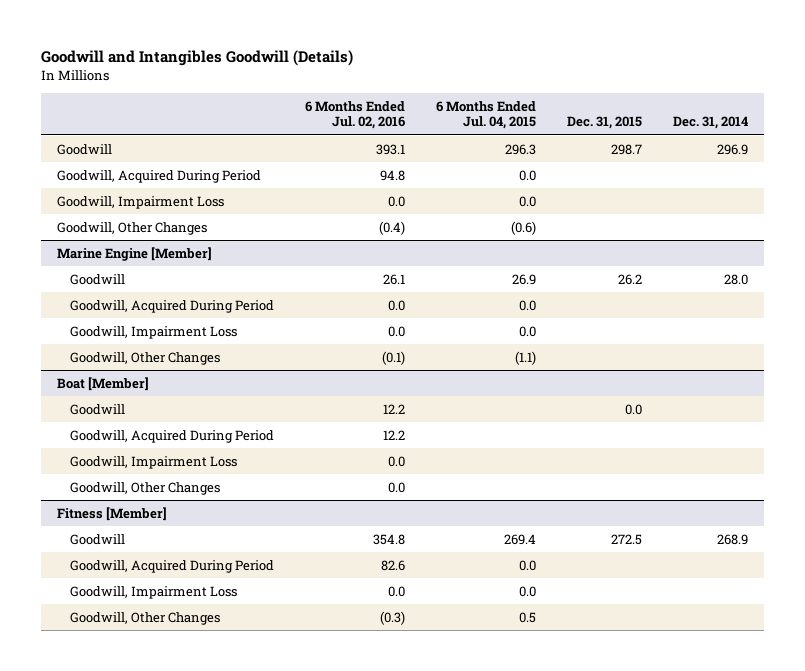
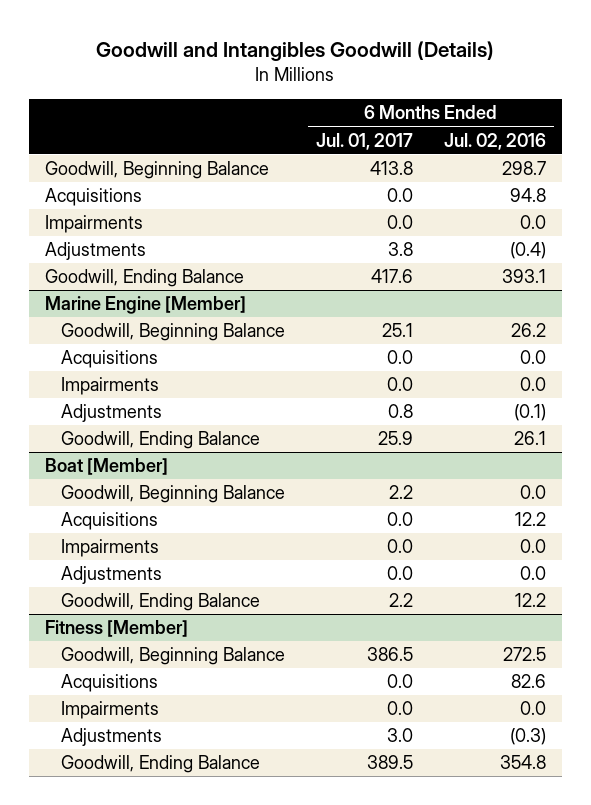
[435,100,536,130] 6 Months Ended Jul. 04, 2015 -> none
[567,116,643,130] Dec. 31, 2015 -> none
[673,116,749,130] Dec. 31, 2014 -> none
none -> [315,132,413,150] Jul. 01, 2017
[56,143,112,155] Goodwill -> [44,161,269,180] Goodwill, Beginning Balance
[375,143,405,155] 393.1 -> [502,161,547,176] 298.7
[56,169,261,183] Goodwill, Acquired During Period -> [44,188,142,207] Acquisitions
[56,195,224,209] Goodwill, Impairment Loss -> [44,215,143,234] Impairments
[56,221,207,235] Goodwill, Other Changes -> [44,242,146,261] Adjustments
none -> [44,269,244,288] Goodwill, Ending Balance
[69,273,125,285] Goodwill -> [60,323,285,342] Goodwill, Beginning Balance
[382,273,405,285] 26.1 -> [511,323,547,338] 26.2
[69,299,274,313] Goodwill, Acquired During Period -> [60,350,158,369] Acquisitions
[69,325,237,339] Goodwill, Impairment Loss -> [60,377,159,396] Impairments
[69,351,220,365] Goodwill, Other Changes -> [60,404,162,423] Adjustments
none -> [60,431,260,450] Goodwill, Ending Balance
[69,403,125,415] Goodwill -> [60,485,285,504] Goodwill, Beginning Balance
[382,403,405,414] 12.2 -> [520,485,547,500] 0.0
[69,429,274,443] Goodwill, Acquired During Period -> [60,512,158,531] Acquisitions
[69,455,237,469] Goodwill, Impairment Loss -> [60,539,159,558] Impairments
[69,481,220,495] Goodwill, Other Changes -> [60,566,162,585] Adjustments
none -> [60,593,260,612] Goodwill, Ending Balance
[69,533,125,545] Goodwill -> [60,647,285,666] Goodwill, Beginning Balance
[372,533,405,545] 354.8 -> [503,647,547,662] 272.5
[69,559,274,573] Goodwill, Acquired During Period -> [60,674,158,693] Acquisitions
[69,585,237,599] Goodwill, Impairment Loss -> [60,701,159,720] Impairments
[69,611,220,625] Goodwill, Other Changes -> [60,728,162,747] Adjustments
none -> [60,755,260,774] Goodwill, Ending Balance

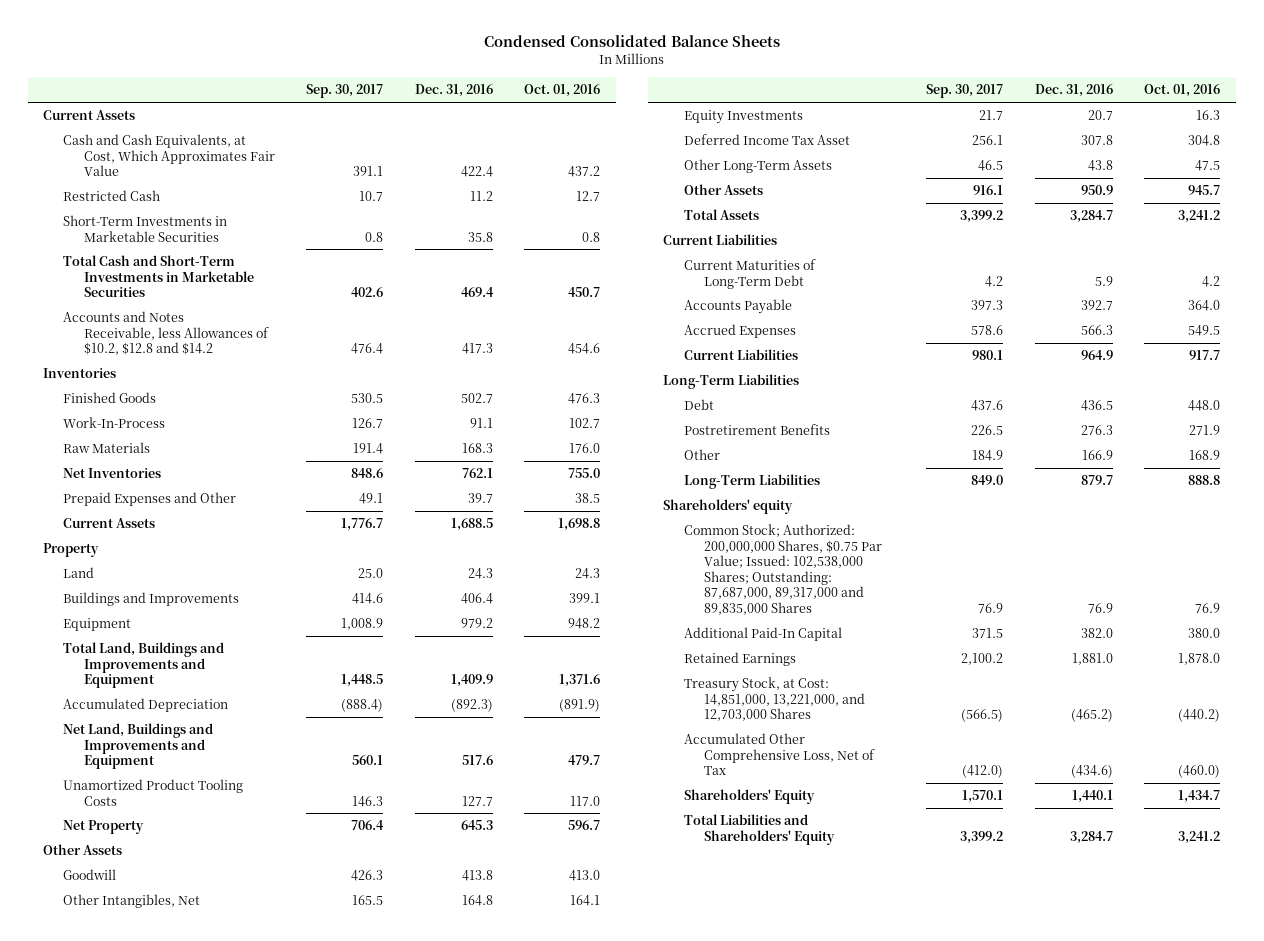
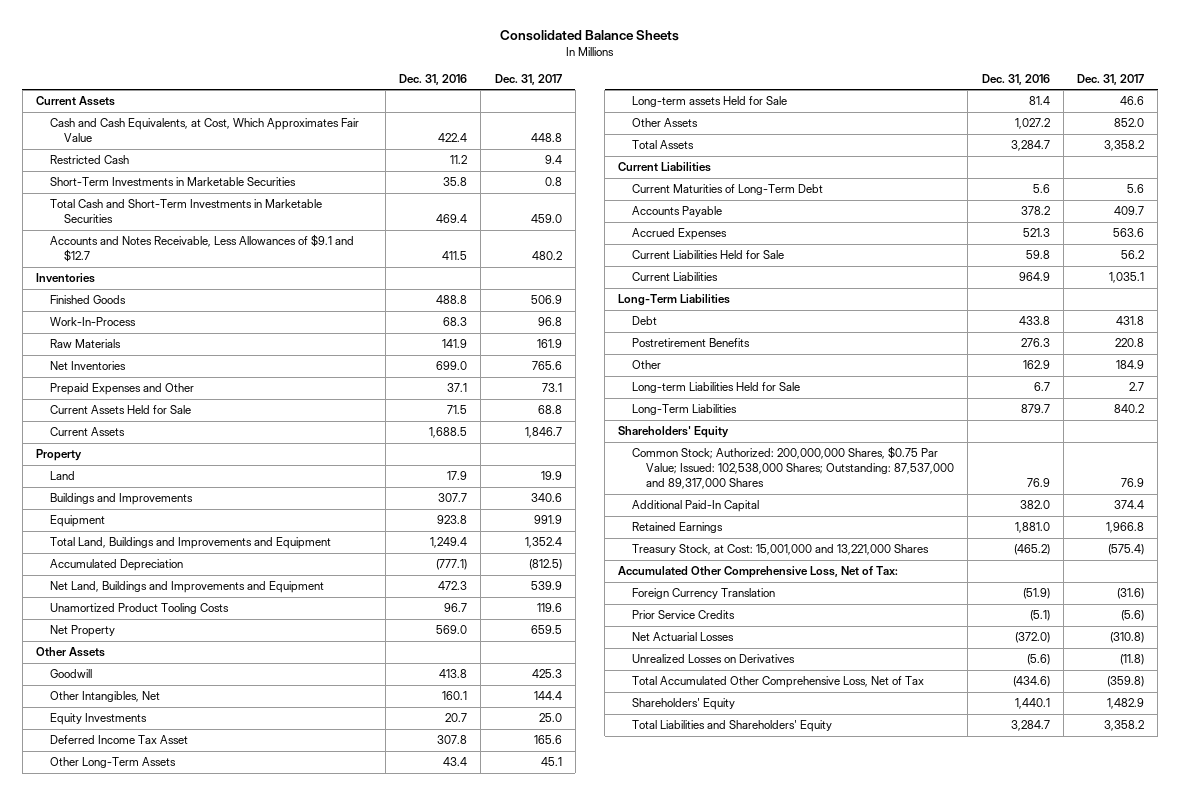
[483,35,780,48] Condensed Consolidated Balance Sheets -> [500,30,680,42] Consolidated Balance Sheets
[306,84,384,99] Sep. 30, 2017 -> none
[524,84,601,98] Oct. 01, 2016 -> none
none -> [494,73,562,85] Dec. 31, 2017
[63,311,269,356] Accounts and Notes Receivable, less Allowances of $10.2, $12.8 and $14.2 -> [49,234,354,263] Accounts and Notes Receivable, Less Allowances of $9.1 and $12.7
[461,343,493,355] 417.3 -> [442,251,468,261] 411.5
[460,393,493,404] 502.7 -> [436,295,468,305] 488.8
[469,418,493,429] 91.1 -> [443,317,468,327] 68.3
[461,443,493,454] 168.3 -> [442,339,468,349] 141.9
[461,468,493,479] 762.1 -> [436,361,468,371] 699.0
[467,493,493,504] 39.7 -> [447,383,468,393] 37.1
none -> [49,405,191,415] Current Assets Held for Sale
[467,568,493,580] 24.3 -> [447,471,468,481] 17.9
[460,593,493,605] 406.4 -> [438,493,468,503] 307.7
[460,618,493,629] 979.2 -> [437,515,468,525] 923.8
[450,674,493,688] 1,409.9 -> [430,537,468,549] 1,249.4
[450,699,493,713] (892.3) -> [436,559,468,571] (777.1)
[461,755,493,766] 517.6 -> [438,581,468,591] 472.3
[461,795,493,806] 127.7 -> [444,603,468,613] 96.7
[460,820,493,831] 645.3 -> [436,625,468,635] 569.0
[461,895,493,907] 164.8 -> [442,691,468,701] 160.1
[1087,160,1113,172] 43.8 -> [443,757,468,767] 43.4
none -> [632,96,788,108] Long-term assets Held for Sale
[1080,185,1113,196] 950.9 -> [1014,118,1050,130] 1,027.2
[1094,275,1113,286] 5.9 -> [1032,184,1050,194] 5.6
[1080,300,1113,311] 392.7 -> [1020,206,1050,216] 378.2
[1080,325,1113,336] 566.3 -> [1022,228,1050,238] 521.3
none -> [632,250,785,260] Current Liabilities Held for Sale
[1080,400,1113,412] 436.5 -> [1018,316,1050,326] 433.8
[1081,450,1113,461] 166.9 -> [1022,360,1050,370] 162.9
none -> [632,382,801,394] Long-term Liabilities Held for Sale
[663,499,794,515] Shareholders' equity -> [618,426,730,439] Shareholders' Equity
[683,524,882,615] Common Stock; Authorized: 200,000,000 Shares, $0.75 Par Value; Issued: 102,538,000 Shares; Outstanding: 87,687,000, 89,317,000 and 89,835,000 Shares -> [632,446,955,489] Common Stock; Authorized: 200,000,000 Shares, $0.75 Par Value; Issued: 102,538,000 Shares; Outstanding: 87,537,000 and 89,317,000 Shares
[683,677,865,722] Treasury Stock, at Cost: 14,851,000, 13,221,000, and 12,703,000 Shares -> [632,544,930,556] Treasury Stock, at Cost: 15,001,000 and 13,221,000 Shares
none -> [618,566,899,579] Accumulated Other Comprehensive Loss, Net of Tax:
none -> [632,588,776,600] Foreign Currency Translation
none -> [632,610,736,620] Prior Service Credits
none -> [632,632,735,642] Net Actuarial Losses
none -> [632,654,796,664] Unrealized Losses on Derivatives
[683,733,875,776] Accumulated Other Comprehensive Loss, Net of Tax -> [632,676,925,689] Total Accumulated Other Comprehensive Loss, Net of Tax

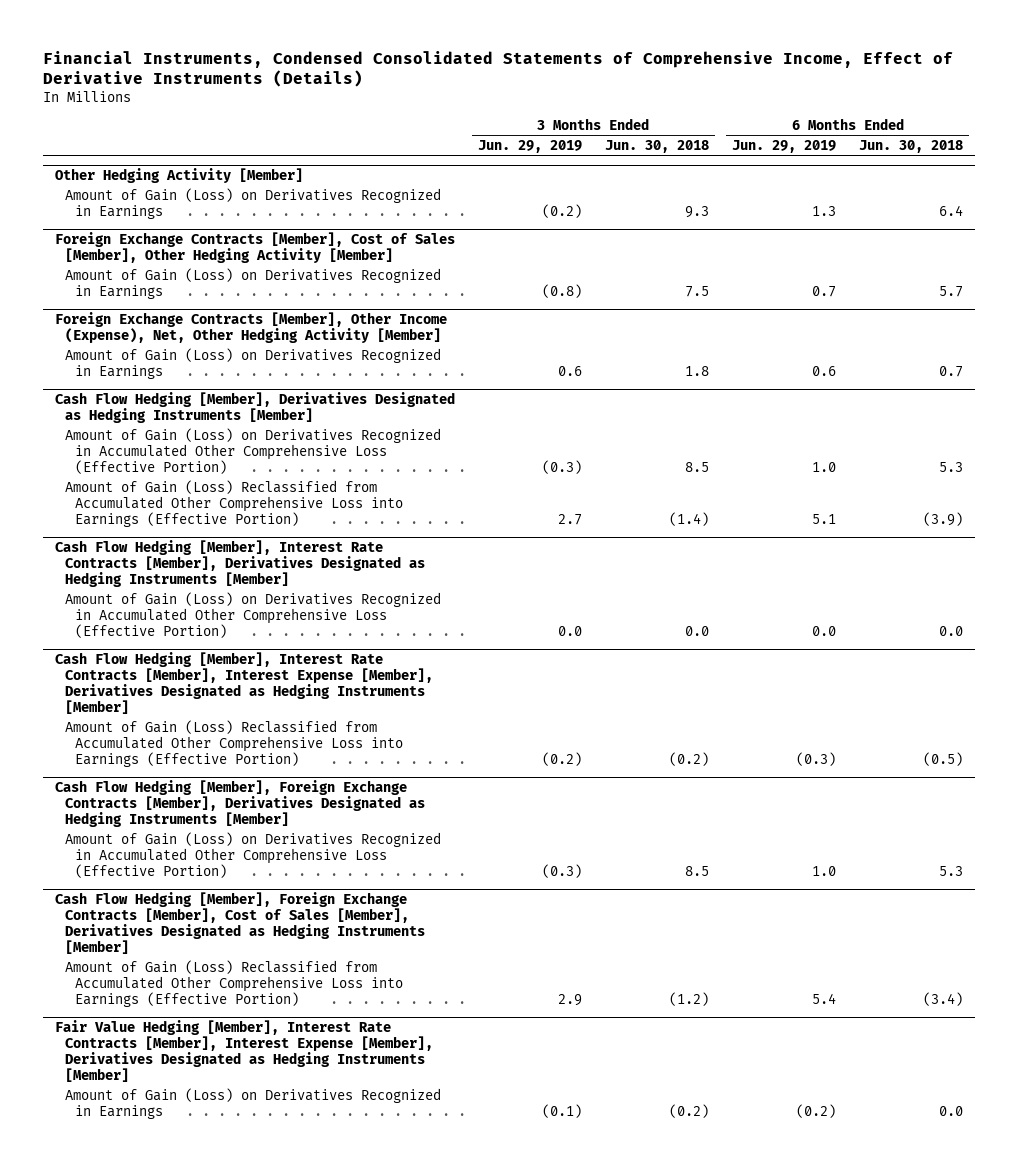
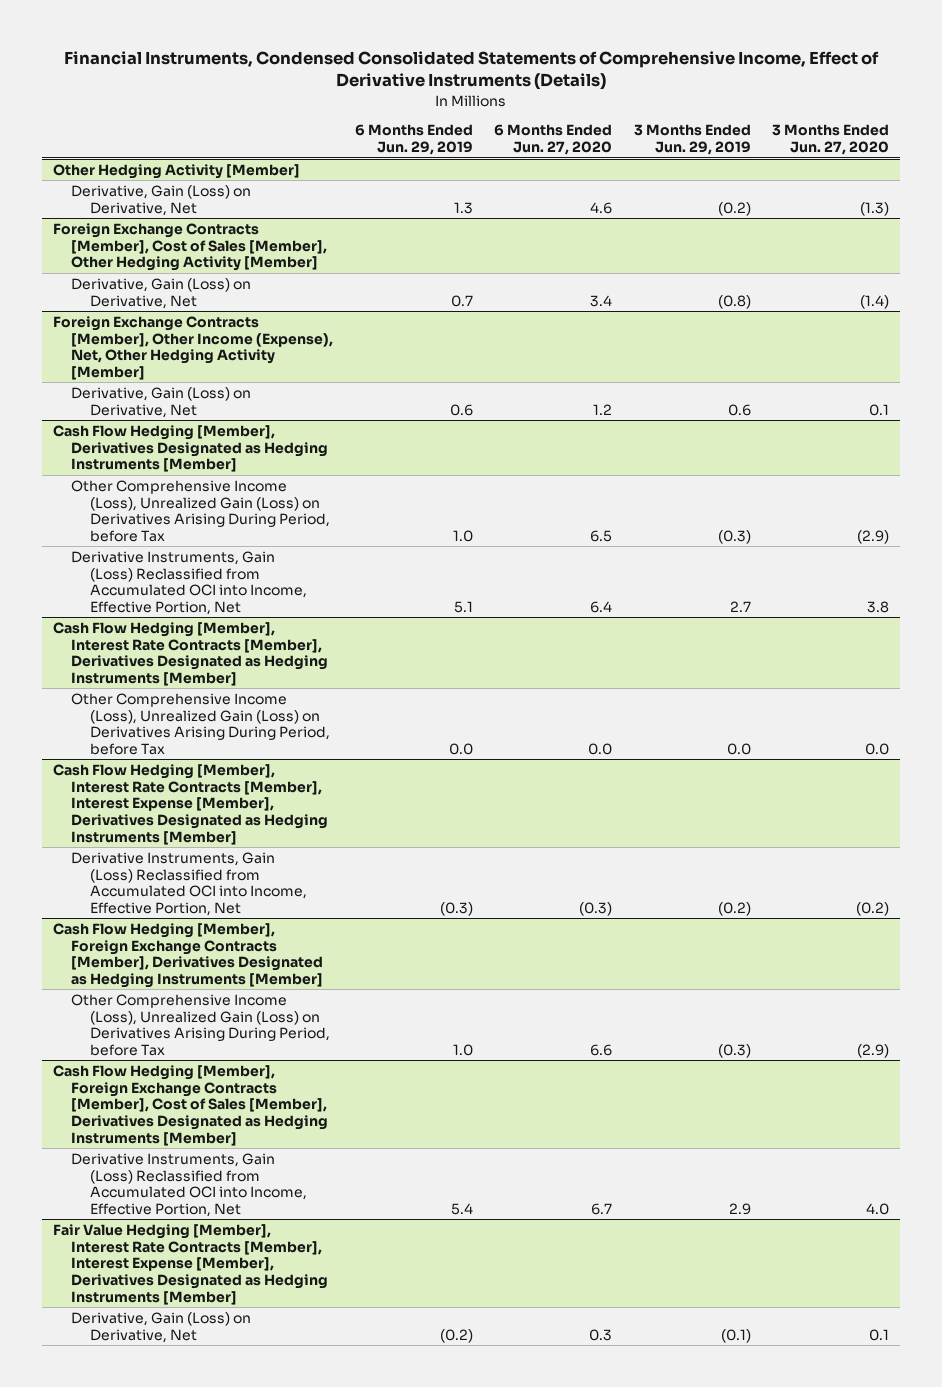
[604,140,709,154] Jun. 30, 2018 -> none
[859,140,964,154] Jun. 30, 2018 -> none
none -> [494,124,613,156] 6 Months Ended Jun. 27, 2020
none -> [771,124,889,156] 3 Months Ended Jun. 27, 2020
[64,187,441,219] Amount of Gain (Loss) on Derivatives Recognized in Earnings -> [71,184,252,216] Derivative, Gain (Loss) on Derivative, Net
[64,267,441,299] Amount of Gain (Loss) on Derivatives Recognized in Earnings -> [71,277,252,309] Derivative, Gain (Loss) on Derivative, Net
[64,347,441,379] Amount of Gain (Loss) on Derivatives Recognized in Earnings -> [71,386,252,418] Derivative, Gain (Loss) on Derivative, Net
[64,427,441,474] Amount of Gain (Loss) on Derivatives Recognized in Accumulated Other Comprehensive Loss (Effective Portion) -> [71,479,331,543] Other Comprehensive Income (Loss), Unrealized Gain (Loss) on Derivatives Arising During Period, before Tax
[64,479,403,527] Amount of Gain (Loss) Reclassified from Accumulated Other Comprehensive Loss into Earnings (Effective Portion) -> [71,550,308,616] Derivative Instruments, Gain (Loss) Reclassified from Accumulated OCI into Income, Effective Portion, Net
[64,591,441,638] Amount of Gain (Loss) on Derivatives Recognized in Accumulated Other Comprehensive Loss (Effective Portion) -> [71,692,331,756] Other Comprehensive Income (Loss), Unrealized Gain (Loss) on Derivatives Arising During Period, before Tax
[64,719,403,767] Amount of Gain (Loss) Reclassified from Accumulated Other Comprehensive Loss into Earnings (Effective Portion) -> [71,851,308,917] Derivative Instruments, Gain (Loss) Reclassified from Accumulated OCI into Income, Effective Portion, Net
[64,831,441,878] Amount of Gain (Loss) on Derivatives Recognized in Accumulated Other Comprehensive Loss (Effective Portion) -> [71,993,331,1057] Other Comprehensive Income (Loss), Unrealized Gain (Loss) on Derivatives Arising During Period, before Tax
[64,959,403,1007] Amount of Gain (Loss) Reclassified from Accumulated Other Comprehensive Loss into Earnings (Effective Portion) -> [71,1152,308,1218] Derivative Instruments, Gain (Loss) Reclassified from Accumulated OCI into Income, Effective Portion, Net
[64,1087,441,1119] Amount of Gain (Loss) on Derivatives Recognized in Earnings -> [71,1311,252,1343] Derivative, Gain (Loss) on Derivative, Net

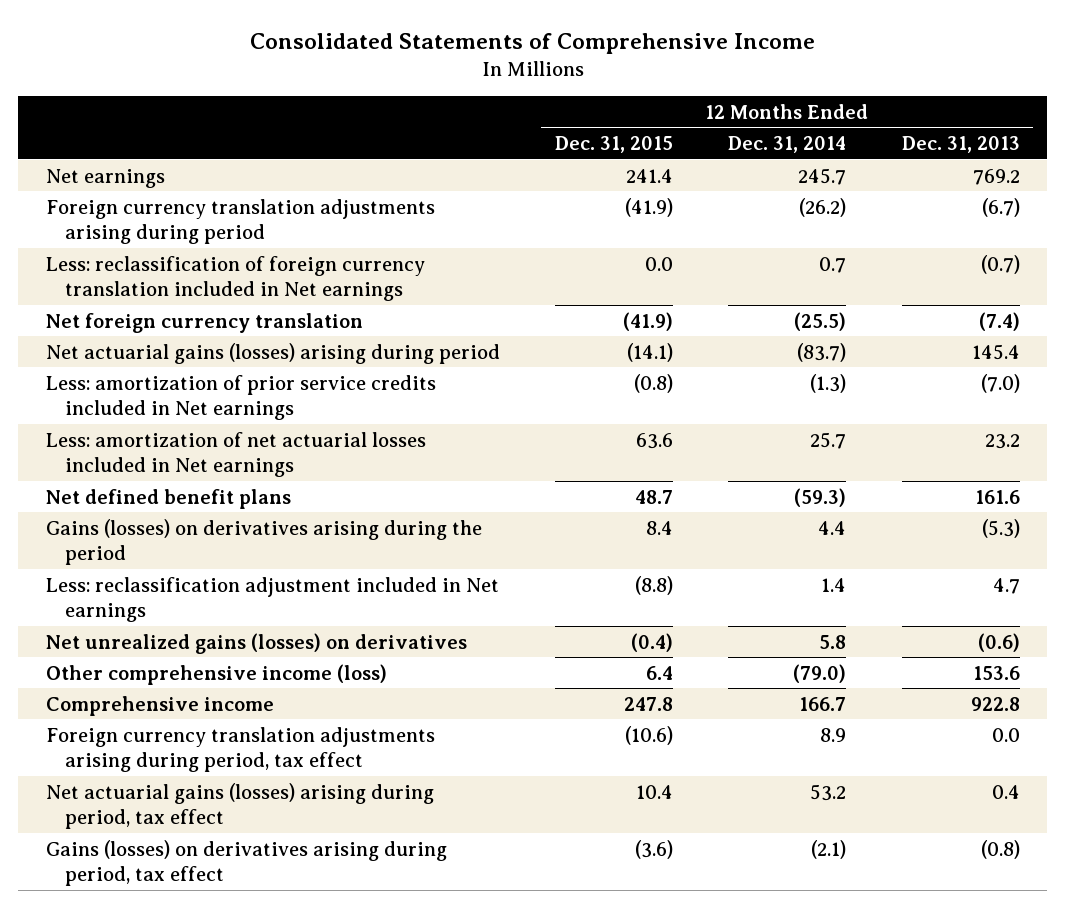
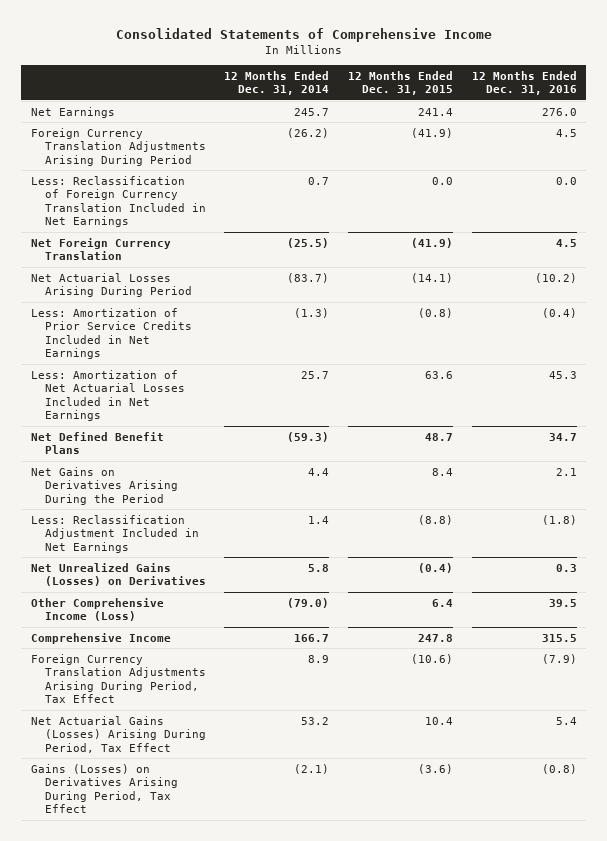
[901,136,1020,154] Dec. 31, 2013 -> none
none -> [471,70,577,96] 12 Months Ended Dec. 31, 2016
[45,168,165,188] Net earnings -> [30,106,115,118] Net Earnings
[45,198,435,244] Foreign currency translation adjustments arising during period -> [30,127,206,166] Foreign Currency Translation Adjustments Arising During Period
[45,255,425,301] Less: reclassification of foreign currency translation included in Net earnings -> [30,175,206,228] Less: Reclassification of Foreign Currency Translation Included in Net Earnings
[45,312,363,333] Net foreign currency translation -> [30,237,171,261] Net Foreign Currency Translation
[45,342,500,364] Net actuarial gains (losses) arising during period -> [30,272,192,298] Net Actuarial Losses Arising During Period
[45,374,436,420] Less: amortization of prior service credits included in Net earnings -> [30,307,192,360] Less: Amortization of Prior Service Credits Included in Net Earnings
[45,431,426,477] Less: amortization of net actuarial losses included in Net earnings -> [30,369,185,422] Less: Amortization of Net Actuarial Losses Included in Net Earnings
[45,488,291,509] Net defined benefit plans -> [30,431,164,455] Net Defined Benefit Plans
[45,518,482,565] Gains (losses) on derivatives arising during the period -> [30,466,178,505] Net Gains on Derivatives Arising During the Period
[45,576,499,622] Less: reclassification adjustment included in Net earnings -> [30,514,199,553] Less: Reclassification Adjustment Included in Net Earnings
[45,632,467,654] Net unrealized gains (losses) on derivatives -> [30,562,206,587] Net Unrealized Gains (Losses) on Derivatives
[45,663,387,685] Other comprehensive income (loss) -> [30,597,164,622] Other Comprehensive Income (Loss)
[45,695,274,716] Comprehensive income -> [30,632,171,644] Comprehensive Income
[45,726,435,772] Foreign currency translation adjustments arising during period, tax effect -> [30,653,206,704] Foreign Currency Translation Adjustments Arising During Period, Tax Effect
[45,782,434,829] Net actuarial gains (losses) arising during period, tax effect -> [30,715,206,753] Net Actuarial Gains (Losses) Arising During Period, Tax Effect
[45,839,447,886] Gains (losses) on derivatives arising during period, tax effect -> [30,763,178,814] Gains (Losses) on Derivatives Arising During Period, Tax Effect

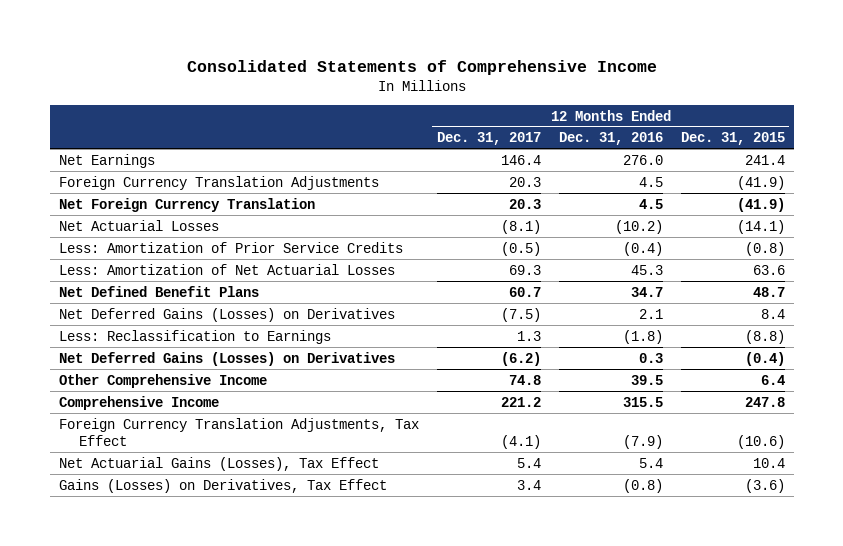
[224,70,330,96] 12 Months Ended Dec. 31, 2014 -> none
none -> [436,132,541,146] Dec. 31, 2017
[30,175,206,228] Less: Reclassification of Foreign Currency Translation Included in Net Earnings -> none
[30,127,206,166] Foreign Currency Translation Adjustments Arising During Period -> [58,175,379,190] Foreign Currency Translation Adjustments
[30,272,192,298] Net Actuarial Losses Arising During Period -> [58,219,219,231] Net Actuarial Losses
[30,307,192,360] Less: Amortization of Prior Service Credits Included in Net Earnings -> [58,241,403,253] Less: Amortization of Prior Service Credits
[30,369,185,422] Less: Amortization of Net Actuarial Losses Included in Net Earnings -> [58,263,395,275] Less: Amortization of Net Actuarial Losses
[30,466,178,505] Net Gains on Derivatives Arising During the Period -> [58,307,395,322] Net Deferred Gains (Losses) on Derivatives
[30,514,199,553] Less: Reclassification Adjustment Included in Net Earnings -> [58,329,331,344] Less: Reclassification to Earnings
[30,562,206,587] Net Unrealized Gains (Losses) on Derivatives -> [58,351,395,366] Net Deferred Gains (Losses) on Derivatives
[30,597,164,622] Other Comprehensive Income (Loss) -> [58,373,267,388] Other Comprehensive Income
[30,653,206,704] Foreign Currency Translation Adjustments Arising During Period, Tax Effect -> [58,417,419,446] Foreign Currency Translation Adjustments, Tax Effect
[30,715,206,753] Net Actuarial Gains (Losses) Arising During Period, Tax Effect -> [58,456,379,471] Net Actuarial Gains (Losses), Tax Effect
[30,763,178,814] Gains (Losses) on Derivatives Arising During Period, Tax Effect -> [58,478,387,493] Gains (Losses) on Derivatives, Tax Effect

